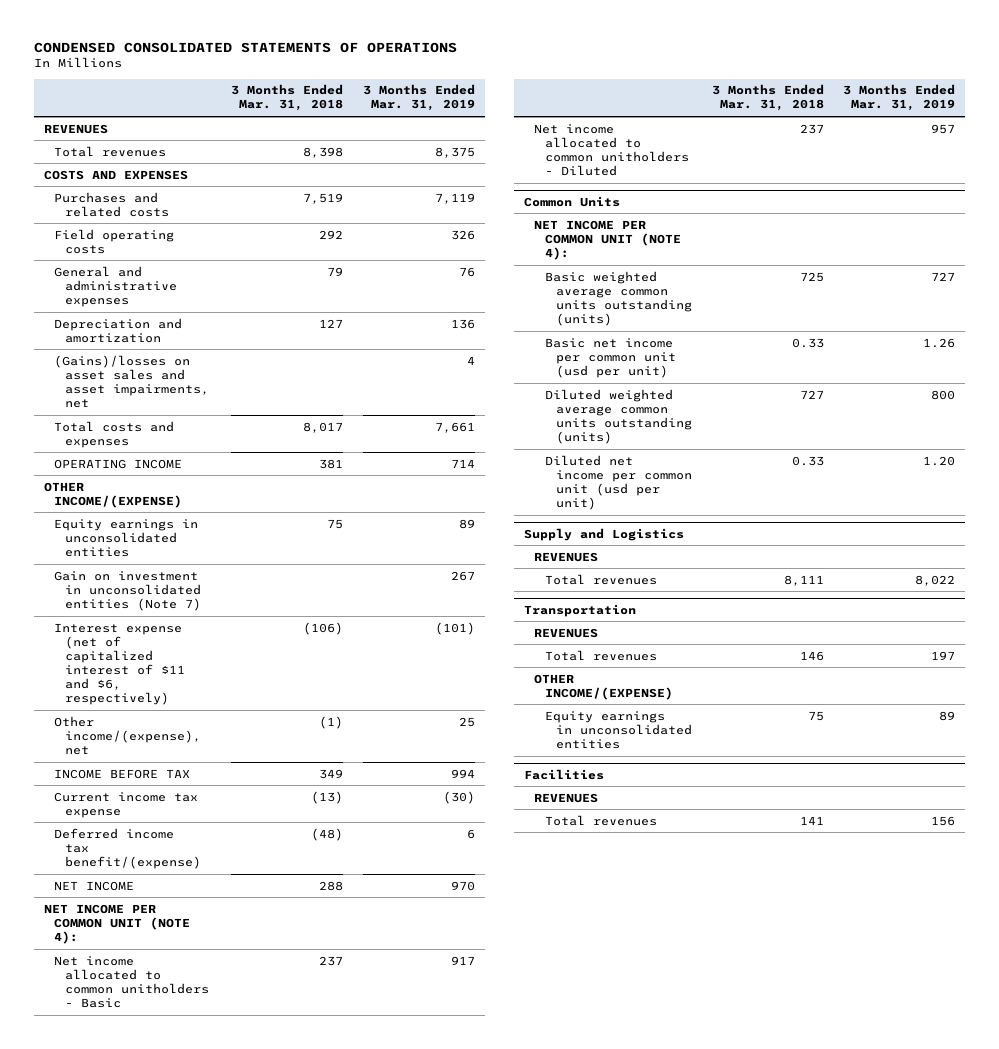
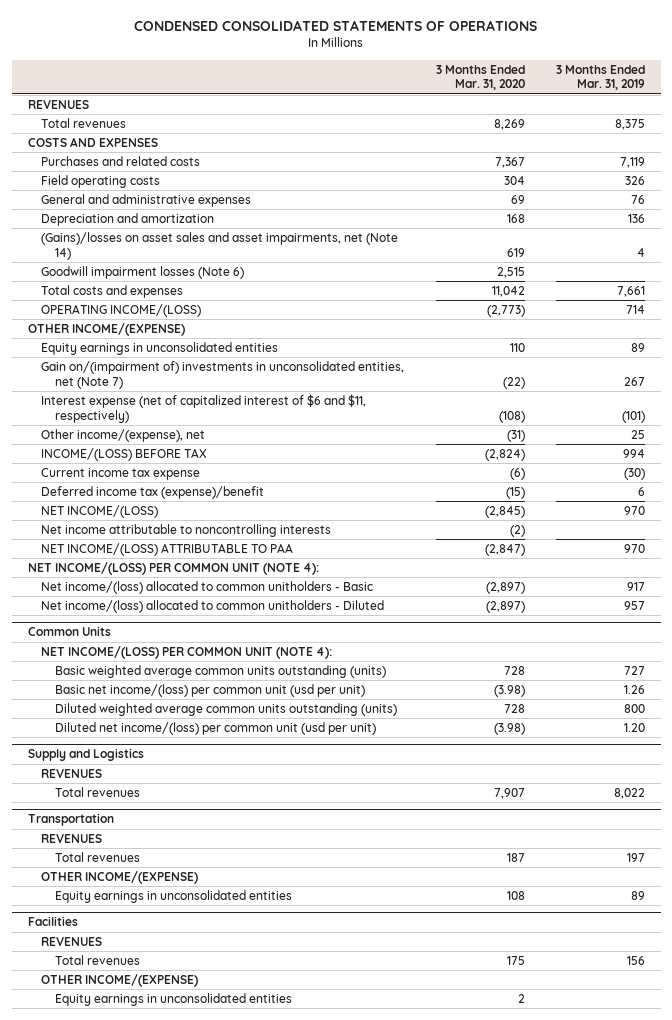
[231,84,344,112] 3 Months Ended Mar. 31, 2018 -> none
none -> [435,64,525,91] 3 Months Ended Mar. 31, 2020
[54,354,209,409] (Gains)/losses on asset sales and asset impairments, net -> [41,232,399,260] (Gains)/losses on asset sales and asset impairments, net (Note 14)
none -> [41,266,245,280] Goodwill impairment losses (Note 6)
[54,458,183,469] OPERATING INCOME -> [41,304,202,318] OPERATING INCOME/(LOSS)
[54,570,201,611] Gain on investment in unconsolidated entities (Note 7) -> [41,361,405,389] Gain on/(impairment of) investments in unconsolidated entities, net (Note 7)
[54,622,185,706] Interest expense (net of capitalized interest of $11 and $6, respectively) -> [41,394,367,423] Interest expense (net of capitalized interest of $6 and $11, respectively)
[54,768,191,779] INCOME BEFORE TAX -> [41,448,208,462] INCOME/(LOSS) BEFORE TAX
[54,827,201,869] Deferred income tax benefit/(expense) -> [41,486,265,500] Deferred income tax (expense)/benefit
none -> [41,505,159,519] NET INCOME/(LOSS)
none -> [41,524,332,538] Net income attributable to noncontrolling interests
[54,880,135,891] NET INCOME -> [41,543,294,557] NET INCOME/(LOSS) ATTRIBUTABLE TO PAA
[43,903,191,944] NET INCOME PER COMMON UNIT (NOTE 4): -> [27,562,319,576] NET INCOME/(LOSS) PER COMMON UNIT (NOTE 4):
[54,955,209,1009] Net income allocated to common unitholders - Basic -> [41,581,374,595] Net income/(loss) allocated to common unitholders - Basic
[534,123,690,177] Net income allocated to common unitholders - Diluted -> [41,600,385,614] Net income/(loss) allocated to common unitholders - Diluted
[534,219,682,260] NET INCOME PER COMMON UNIT (NOTE 4): -> [41,646,333,660] NET INCOME/(LOSS) PER COMMON UNIT (NOTE 4):
[545,337,676,378] Basic net income per common unit (usd per unit) -> [54,684,365,698] Basic net income/(loss) per common unit (usd per unit)
[545,454,692,511] Diluted net income per common unit (usd per unit) -> [54,722,376,736] Diluted net income/(loss) per common unit (usd per unit)
none -> [41,974,199,988] OTHER INCOME/(EXPENSE)
none -> [54,993,292,1007] Equity earnings in unconsolidated entities

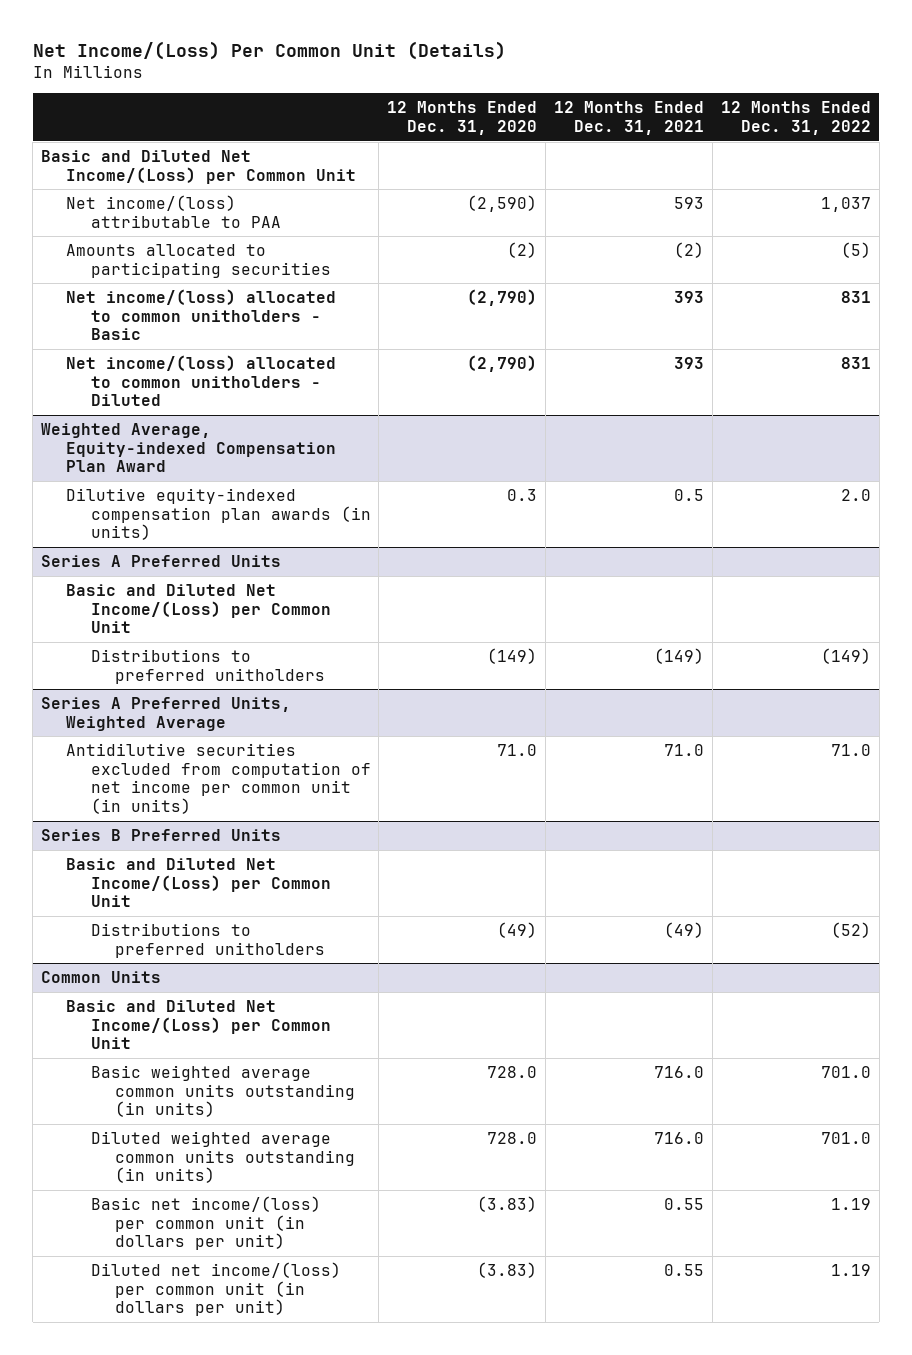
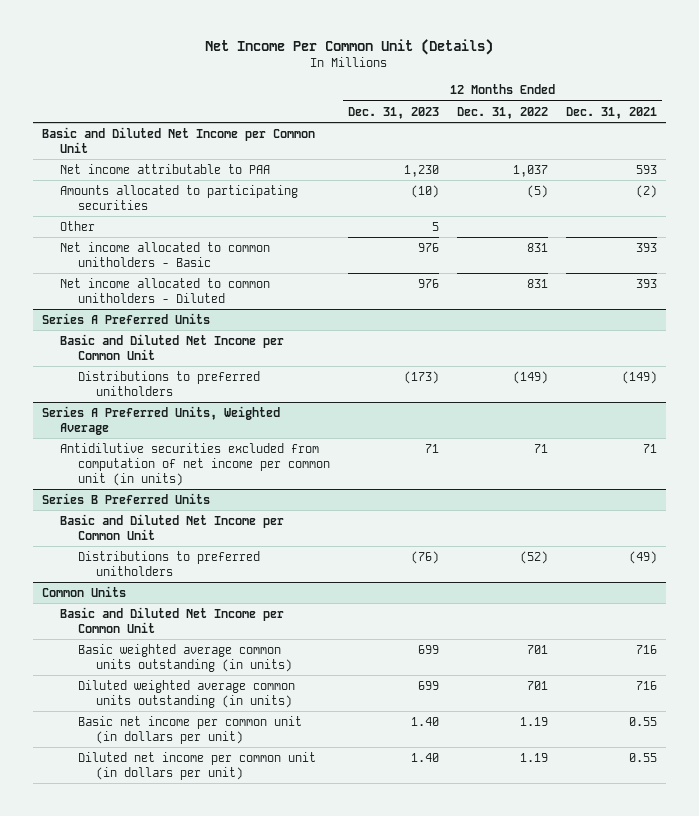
[32,40,506,60] Net Income/(Loss) Per Common Unit (Details) -> [205,39,494,56] Net Income Per Common Unit (Details)
[387,101,538,136] 12 Months Ended Dec. 31, 2020 -> none
none -> [347,106,439,119] Dec. 31, 2023
[41,150,356,184] Basic and Diluted Net Income/(Loss) per Common Unit -> [41,126,315,153] Basic and Diluted Net Income per Common Unit
[65,195,281,228] Net income/(loss) attributable to PAA -> [59,163,270,174] Net income attributable to PAA
[41,423,336,473] Weighted Average, Equity-indexed Compensation Plan Award -> none
[65,488,371,541] Dilutive equity-indexed compensation plan awards (in units) -> none
none -> [59,220,95,231] Other
[65,289,336,341] Net income/(loss) allocated to common unitholders - Basic -> [59,241,270,267] Net income allocated to common unitholders - Basic
[65,355,336,407] Net income/(loss) allocated to common unitholders - Diluted -> [59,277,270,303] Net income allocated to common unitholders - Diluted
[65,584,331,634] Basic and Diluted Net Income/(Loss) per Common Unit -> [59,333,284,360] Basic and Diluted Net Income per Common Unit
[664,744,705,757] 71.0 -> [643,443,658,453] 71
[830,744,871,757] 71.0 -> [534,443,549,453] 71
[65,858,331,908] Basic and Diluted Net Income/(Loss) per Common Unit -> [59,513,284,540] Basic and Diluted Net Income per Common Unit
[65,1000,331,1050] Basic and Diluted Net Income/(Loss) per Common Unit -> [59,606,284,633] Basic and Diluted Net Income per Common Unit
[654,1066,705,1079] 716.0 -> [636,644,658,654] 716
[820,1066,871,1079] 701.0 -> [527,644,549,654] 701
[654,1132,705,1145] 716.0 -> [636,680,658,690] 716
[820,1132,871,1145] 701.0 -> [527,680,549,690] 701
[90,1196,321,1251] Basic net income/(loss) per common unit (in dollars per unit) -> [77,715,302,744] Basic net income per common unit (in dollars per unit)
[90,1262,341,1317] Diluted net income/(loss) per common unit (in dollars per unit) -> [77,751,316,780] Diluted net income per common unit (in dollars per unit)

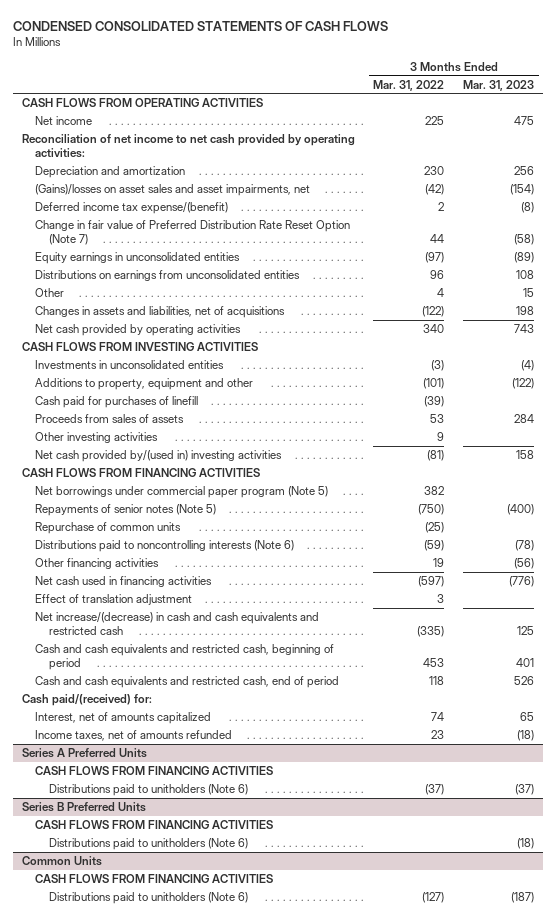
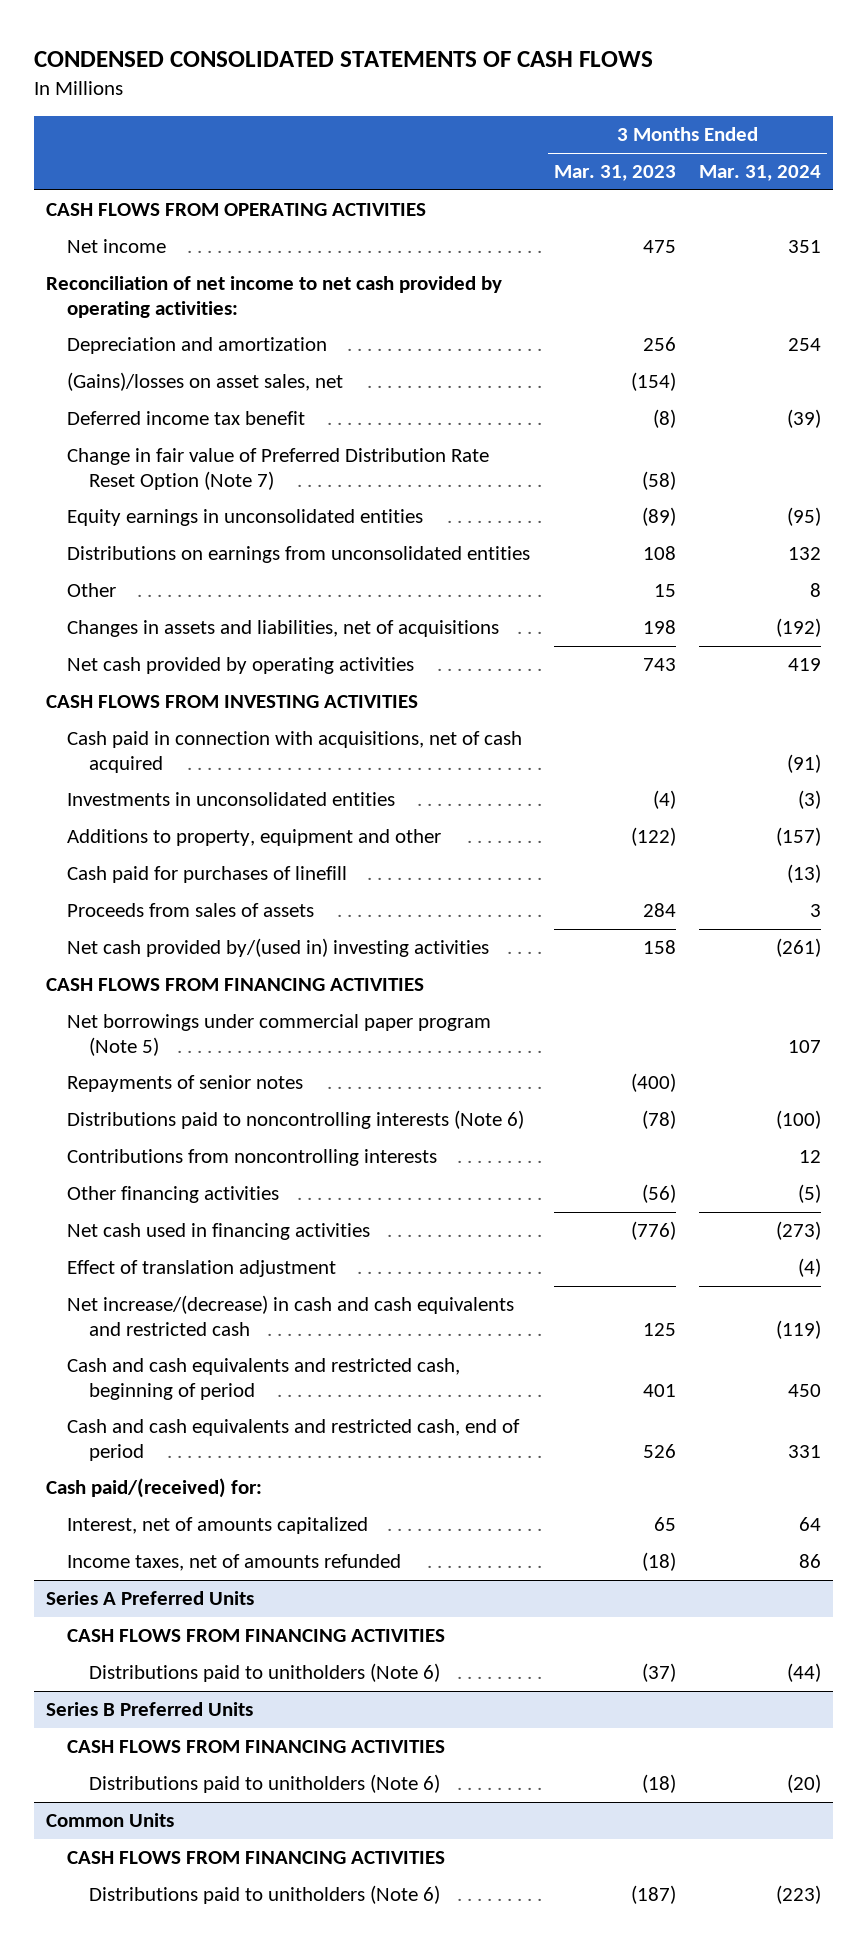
[373,79,445,91] Mar. 31, 2022 -> none
none -> [699,165,822,182] Mar. 31, 2024
[35,184,311,197] (Gains)/losses on asset sales and asset impairments, net -> [67,372,344,392] (Gains)/losses on asset sales, net
[35,202,229,215] Deferred income tax expense/(benefit) -> [67,411,306,426] Deferred income tax benefit
none -> [67,731,523,773] Cash paid in connection with acquisitions, net of cash acquired
[35,432,159,444] Other investing activities -> none
[35,522,182,535] Repurchase of common units -> none
[35,504,217,517] Repayments of senior notes (Note 5) -> [67,1075,304,1093] Repayments of senior notes
none -> [67,1149,438,1167] Contributions from noncontrolling interests

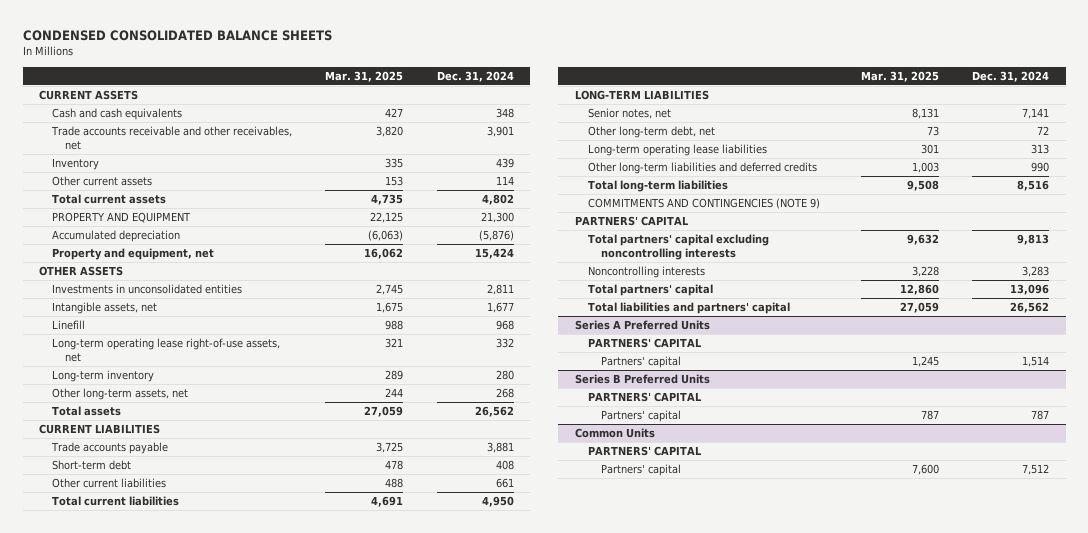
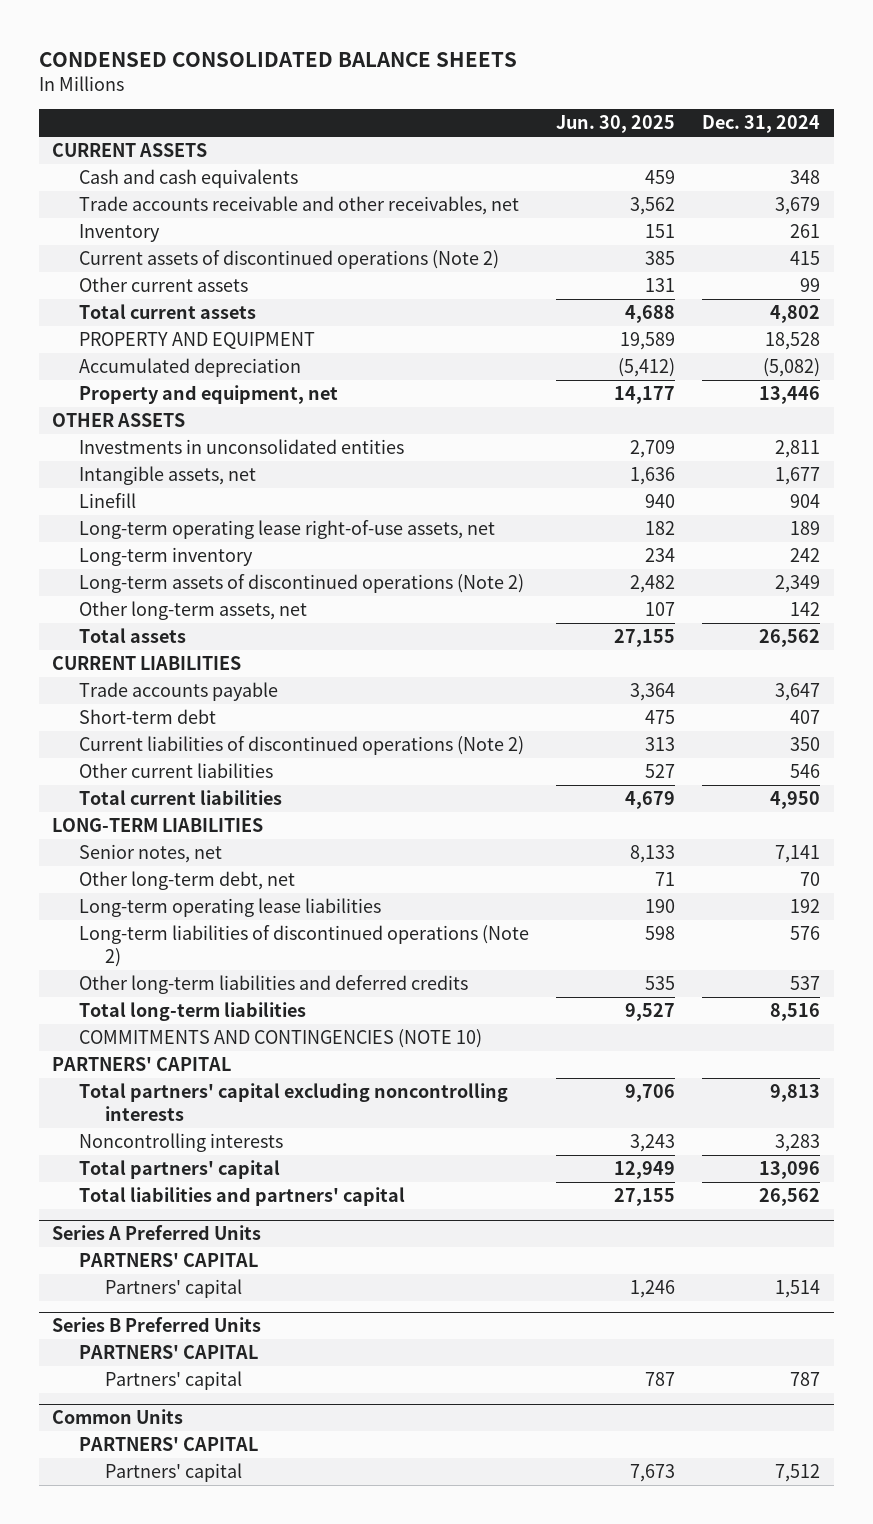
[325,70,404,82] Mar. 31, 2025 -> none
none -> [556,115,676,134] Jun. 30, 2025
[486,126,514,138] 3,901 -> [775,197,821,216] 3,679
[495,158,514,169] 439 -> [790,224,821,239] 261
none -> [78,250,499,270] Current assets of discontinued operations (Note 2)
[495,176,514,186] 114 -> [800,278,821,293] 99
[480,212,514,224] 21,300 -> [765,332,821,351] 18,528
[478,230,514,242] (5,876) -> [763,358,821,378] (5,082)
[474,248,514,260] 15,424 -> [759,386,821,405] 13,446
[495,320,514,331] 968 -> [790,494,821,509] 904
[495,338,514,349] 332 -> [790,521,821,536] 189
[495,370,514,381] 280 -> [790,548,821,563] 242
none -> [78,574,524,594] Long-term assets of discontinued operations (Note 2)
[495,388,514,399] 268 -> [790,602,821,617] 142
[486,442,514,454] 3,881 -> [775,683,821,702] 3,647
[495,460,514,471] 408 -> [790,710,821,725] 407
none -> [78,736,524,756] Current liabilities of discontinued operations (Note 2)
[495,478,514,489] 661 -> [790,764,821,779] 546
[1036,126,1049,136] 72 -> [800,872,821,887] 70
[1030,144,1049,155] 313 -> [790,899,821,914] 192
none -> [78,925,529,967] Long-term liabilities of discontinued operations (Note 2)
[1030,162,1049,173] 990 -> [790,976,821,991] 537
[587,198,820,210] COMMITMENTS AND CONTINGENCIES (NOTE 9) -> [78,1029,482,1049] COMMITMENTS AND CONTINGENCIES (NOTE 10)

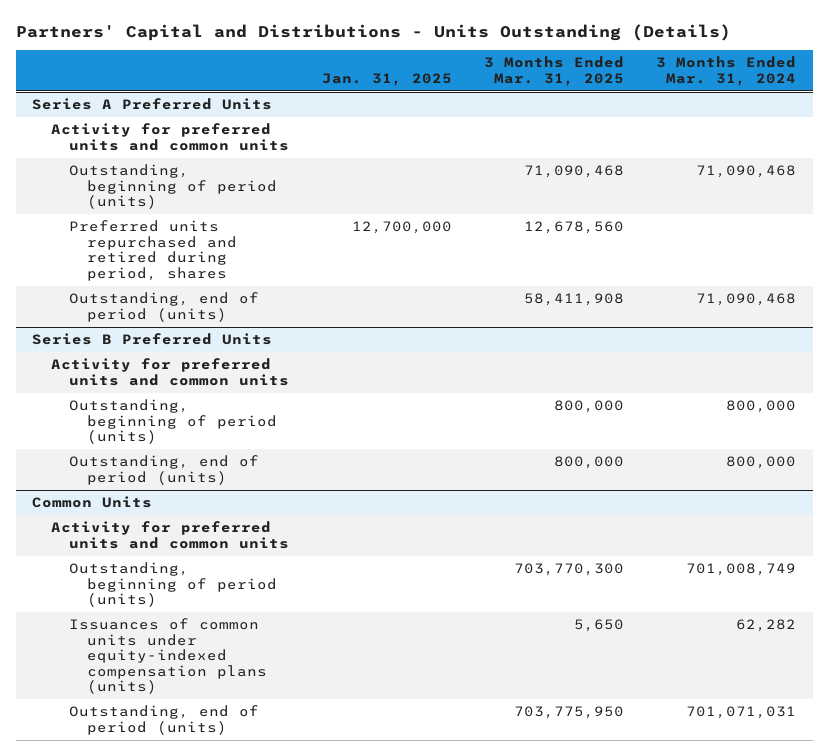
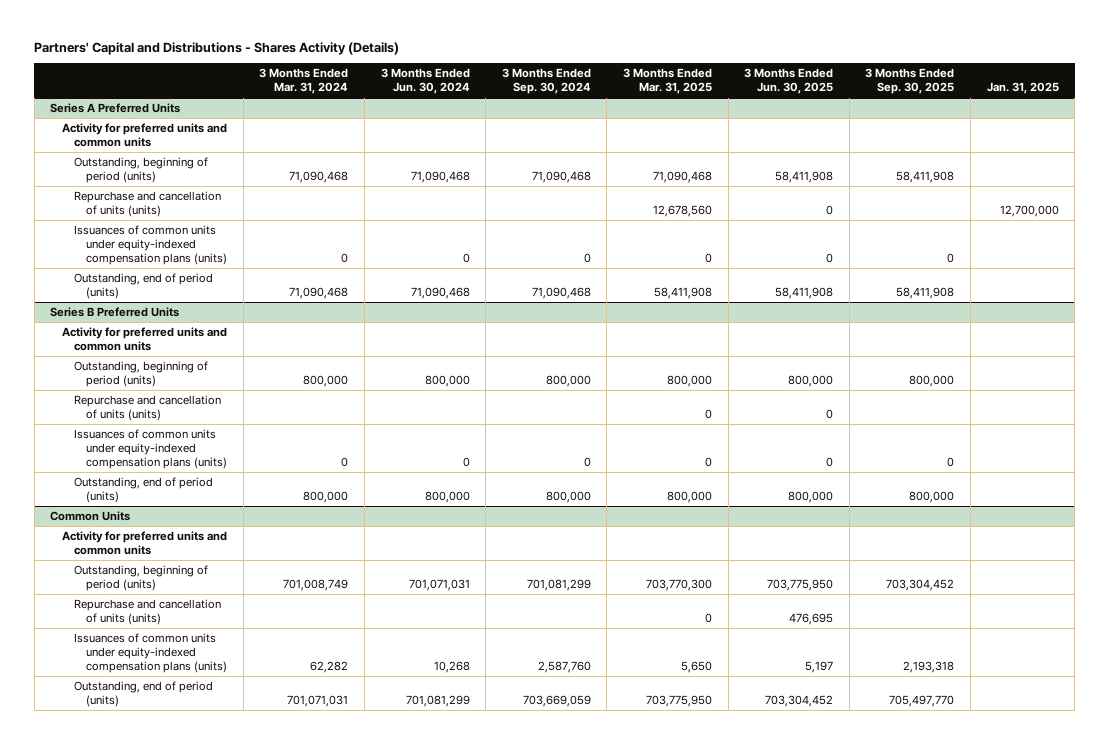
[16,23,732,41] Partners' Capital and Distributions - Units Outstanding (Details) -> [34,41,400,55] Partners' Capital and Distributions - Shares Activity (Details)
none -> [380,68,470,95] 3 Months Ended Jun. 30, 2024
none -> [501,68,591,95] 3 Months Ended Sep. 30, 2024
none -> [744,68,834,95] 3 Months Ended Jun. 30, 2025
none -> [865,68,955,95] 3 Months Ended Sep. 30, 2025
[69,220,238,281] Preferred units repurchased and retired during period, shares -> [74,190,222,218] Repurchase and cancellation of units (units)
none -> [74,224,227,266] Issuances of common units under equity-indexed compensation plans (units)
none -> [74,394,222,422] Repurchase and cancellation of units (units)
none -> [74,428,227,470] Issuances of common units under equity-indexed compensation plans (units)
none -> [74,598,222,626] Repurchase and cancellation of units (units)

